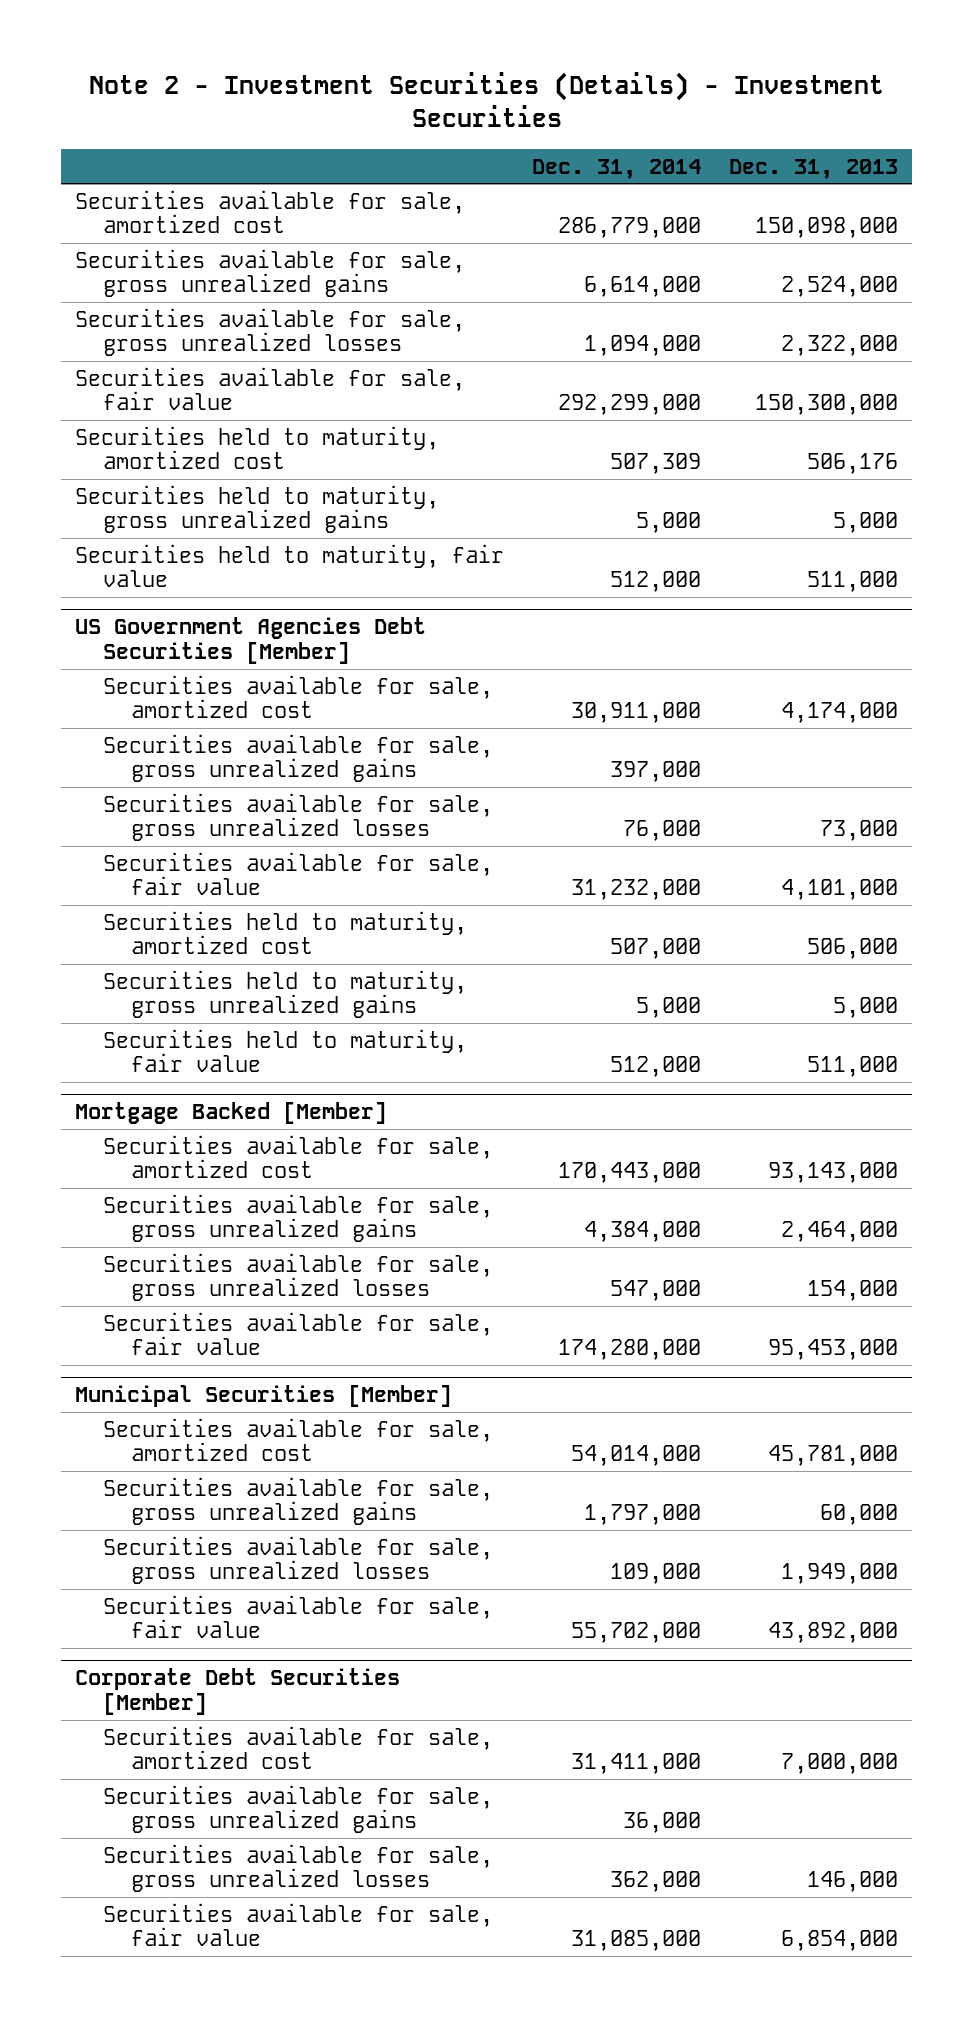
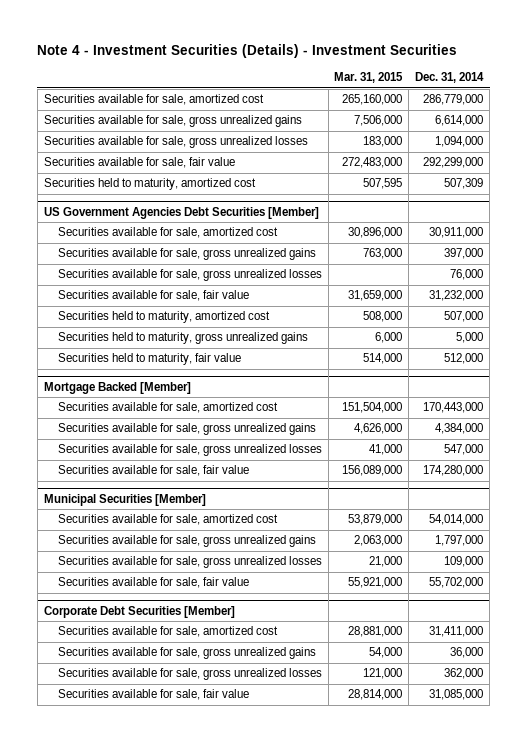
[88,72,884,128] Note 2 - Investment Securities (Details) - Investment Securities -> [37,44,458,59] Note 4 - Investment Securities (Details) - Investment Securities
[728,158,898,179] Dec. 31, 2013 -> none
none -> [334,72,404,84] Mar. 31, 2015
[75,484,440,534] Securities held to maturity, gross unrealized gains -> none
[75,543,505,588] Securities held to maturity, fair value -> none

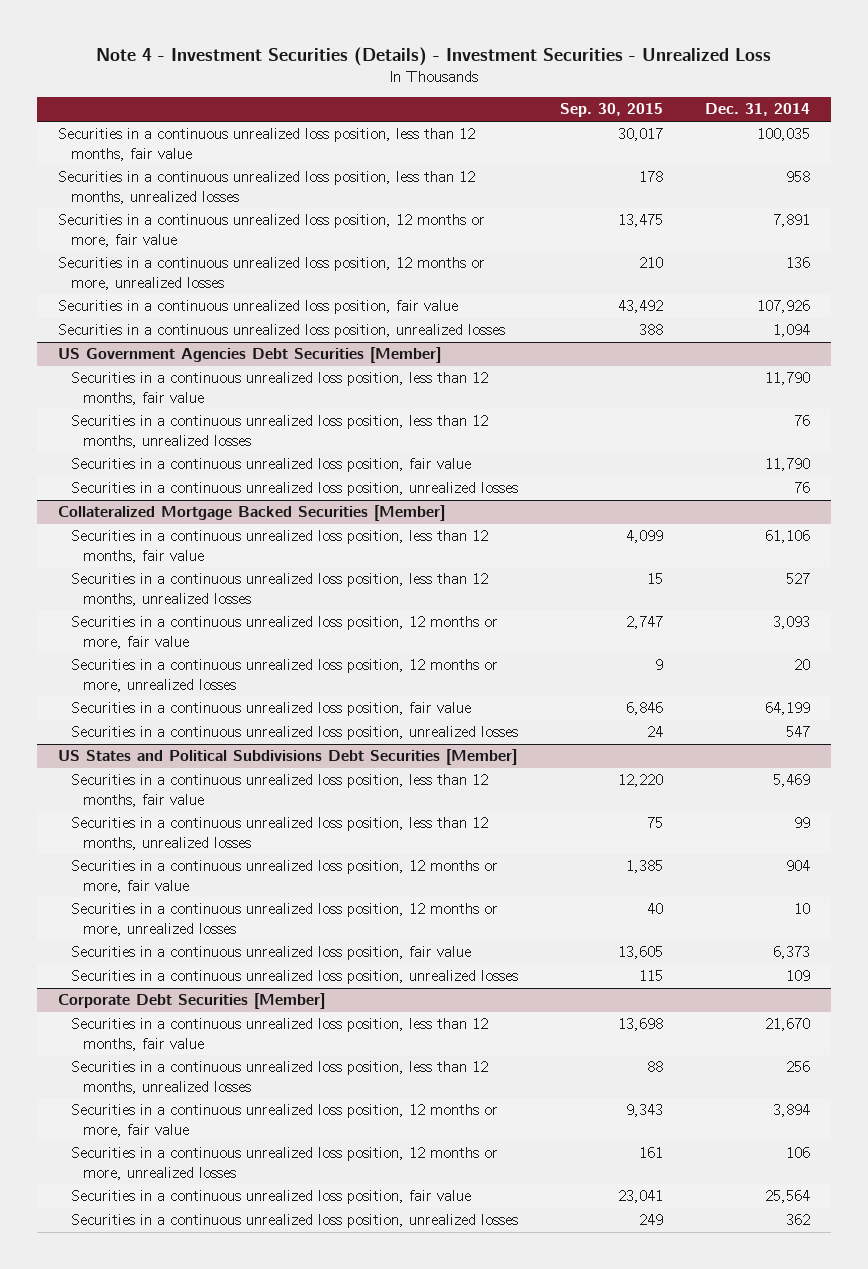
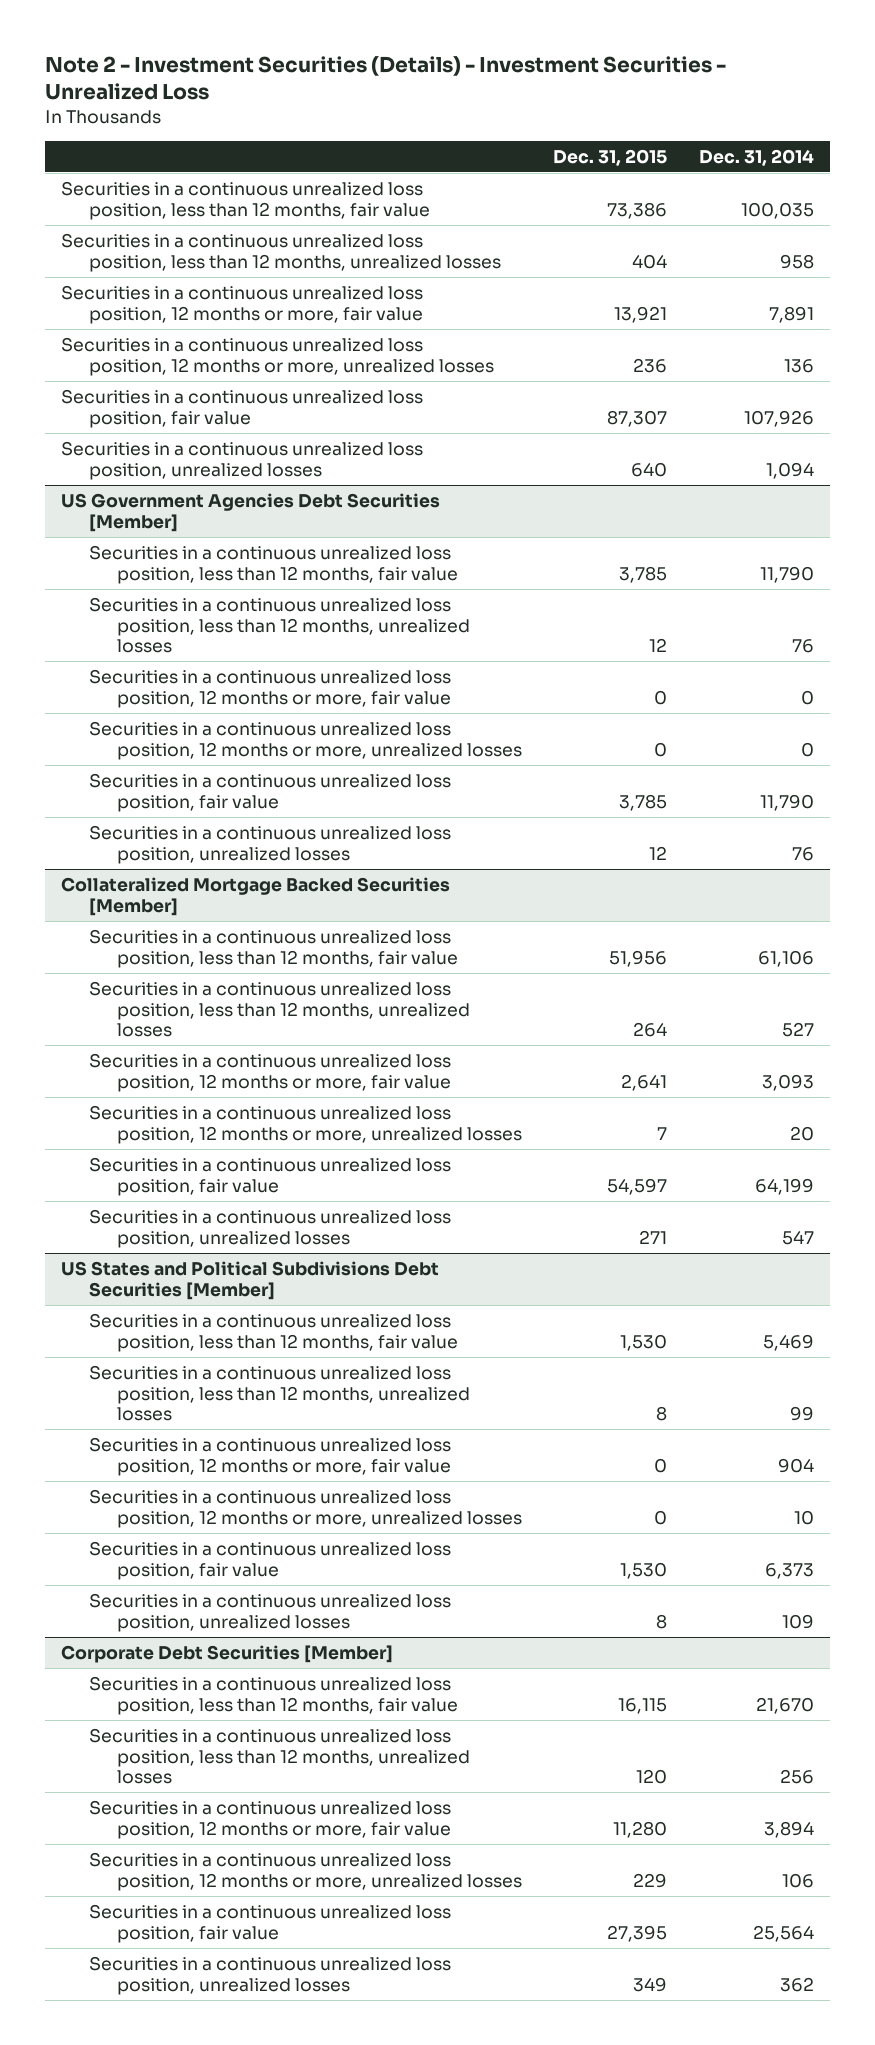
[96,47,772,67] Note 4 - Investment Securities (Details) - Investment Securities - Unrealized Loss -> [44,56,726,101] Note 2 - Investment Securities (Details) - Investment Securities - Unrealized Loss
[559,103,663,118] Sep. 30, 2015 -> none
none -> [553,148,668,166] Dec. 31, 2015
none -> [88,668,451,708] Securities in a continuous unrealized loss position, 12 months or more, fair value
none -> [88,720,522,760] Securities in a continuous unrealized loss position, 12 months or more, unrealized losses

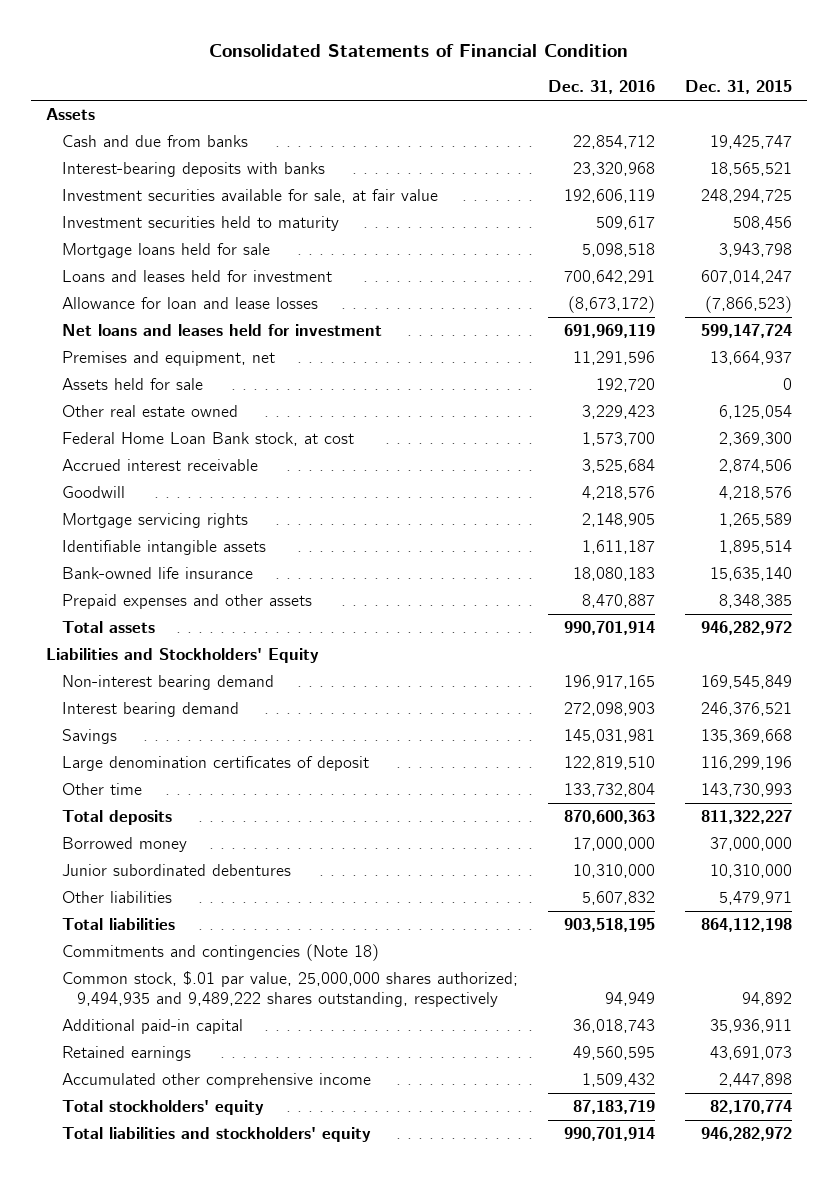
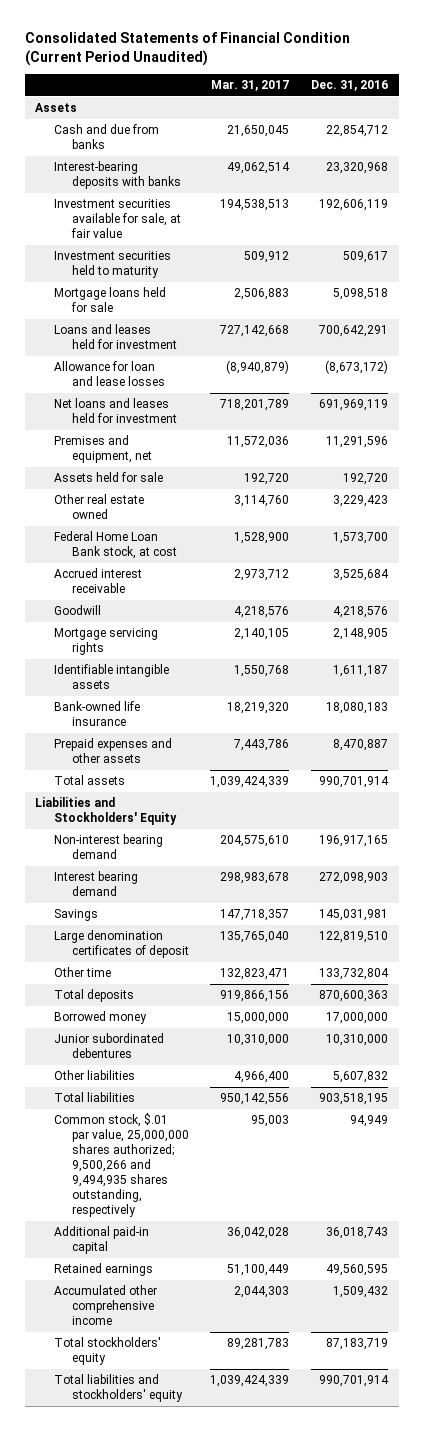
[209,43,629,57] Consolidated Statements of Financial Condition -> [24,32,350,67] Consolidated Statements of Financial Condition (Current Period Unaudited)
[685,80,793,95] Dec. 31, 2015 -> none
none -> [211,80,290,92] Mar. 31, 2017
[61,944,379,962] Commitments and contingencies (Note 18) -> none
[61,971,518,1007] Common stock, $.01 par value, 25,000,000 shares authorized; 9,494,935 and 9,489,222 shares outstanding, respectively -> [53,1113,189,1218] Common stock, $.01 par value, 25,000,000 shares authorized; 9,500,266 and 9,494,935 shares outstanding, respectively

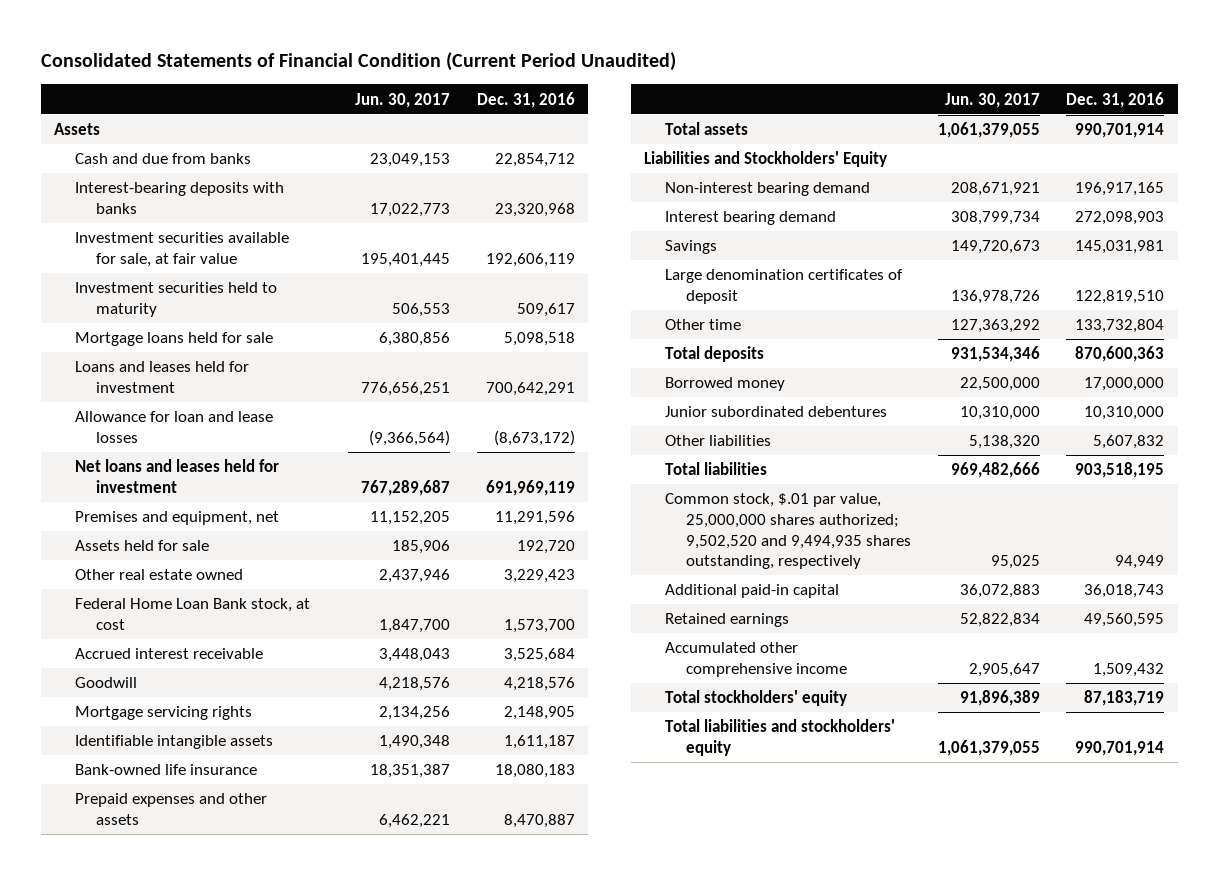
[211,80,290,92] Mar. 31, 2017 -> none
none -> [355,92,451,108] Jun. 30, 2017
[53,1113,189,1218] Common stock, $.01 par value, 25,000,000 shares authorized; 9,500,266 and 9,494,935 shares outstanding, respectively -> [664,493,911,570] Common stock, $.01 par value, 25,000,000 shares authorized; 9,502,520 and 9,494,935 shares outstanding, respectively

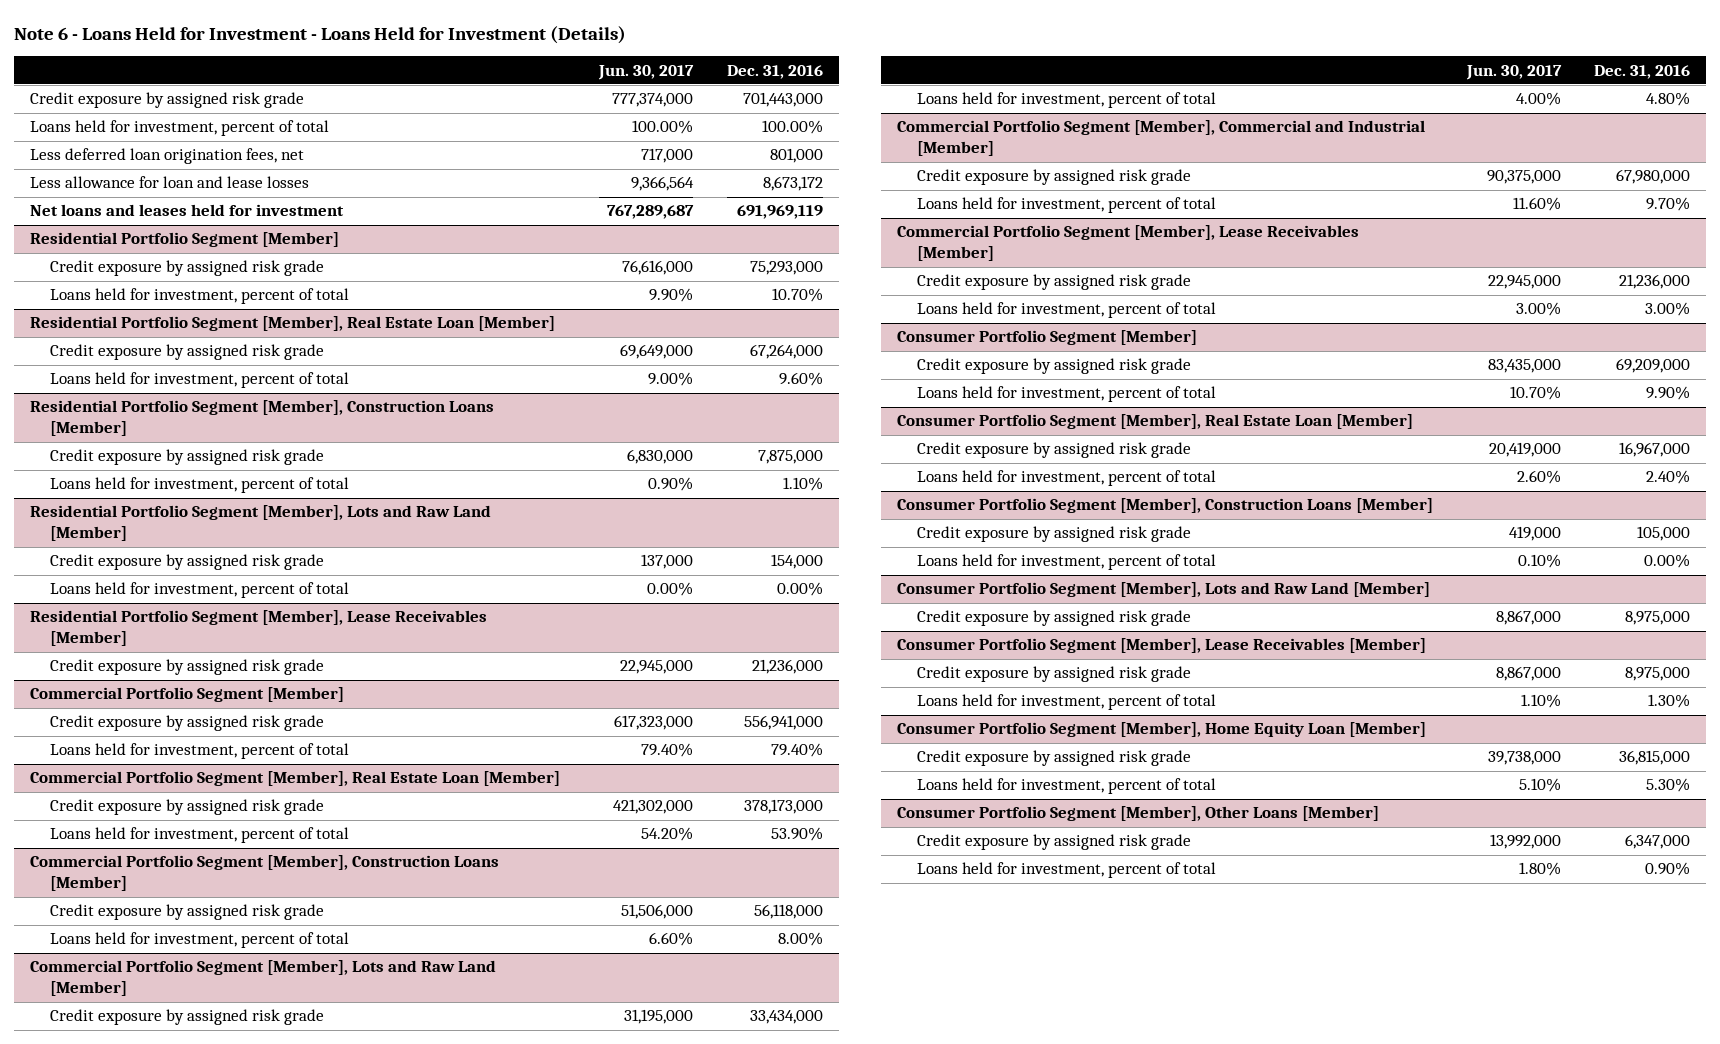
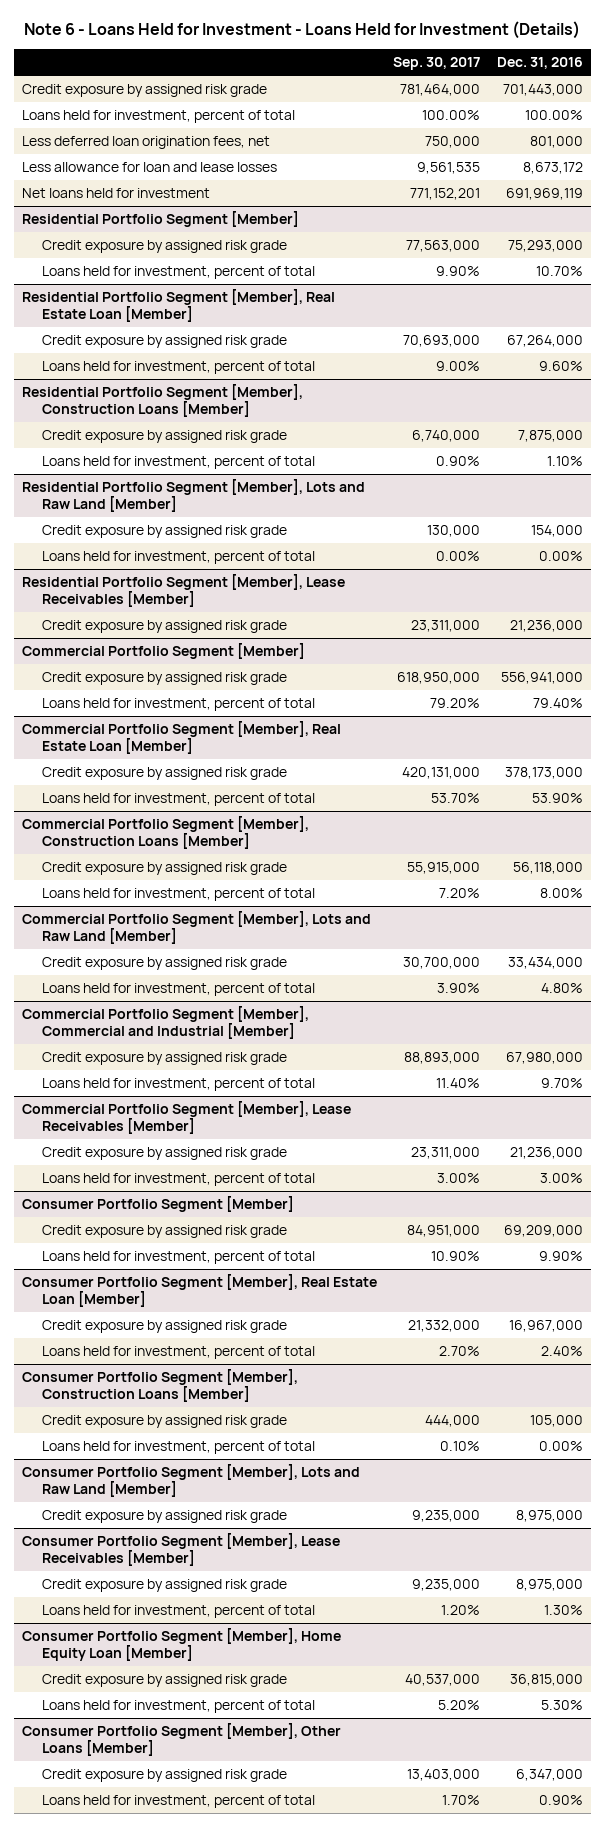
[598,64,695,80] Jun. 30, 2017 -> none
none -> [393,57,481,71] Sep. 30, 2017
[30,204,345,217] Net loans and leases held for investment -> [21,188,210,199] Net loans held for investment

